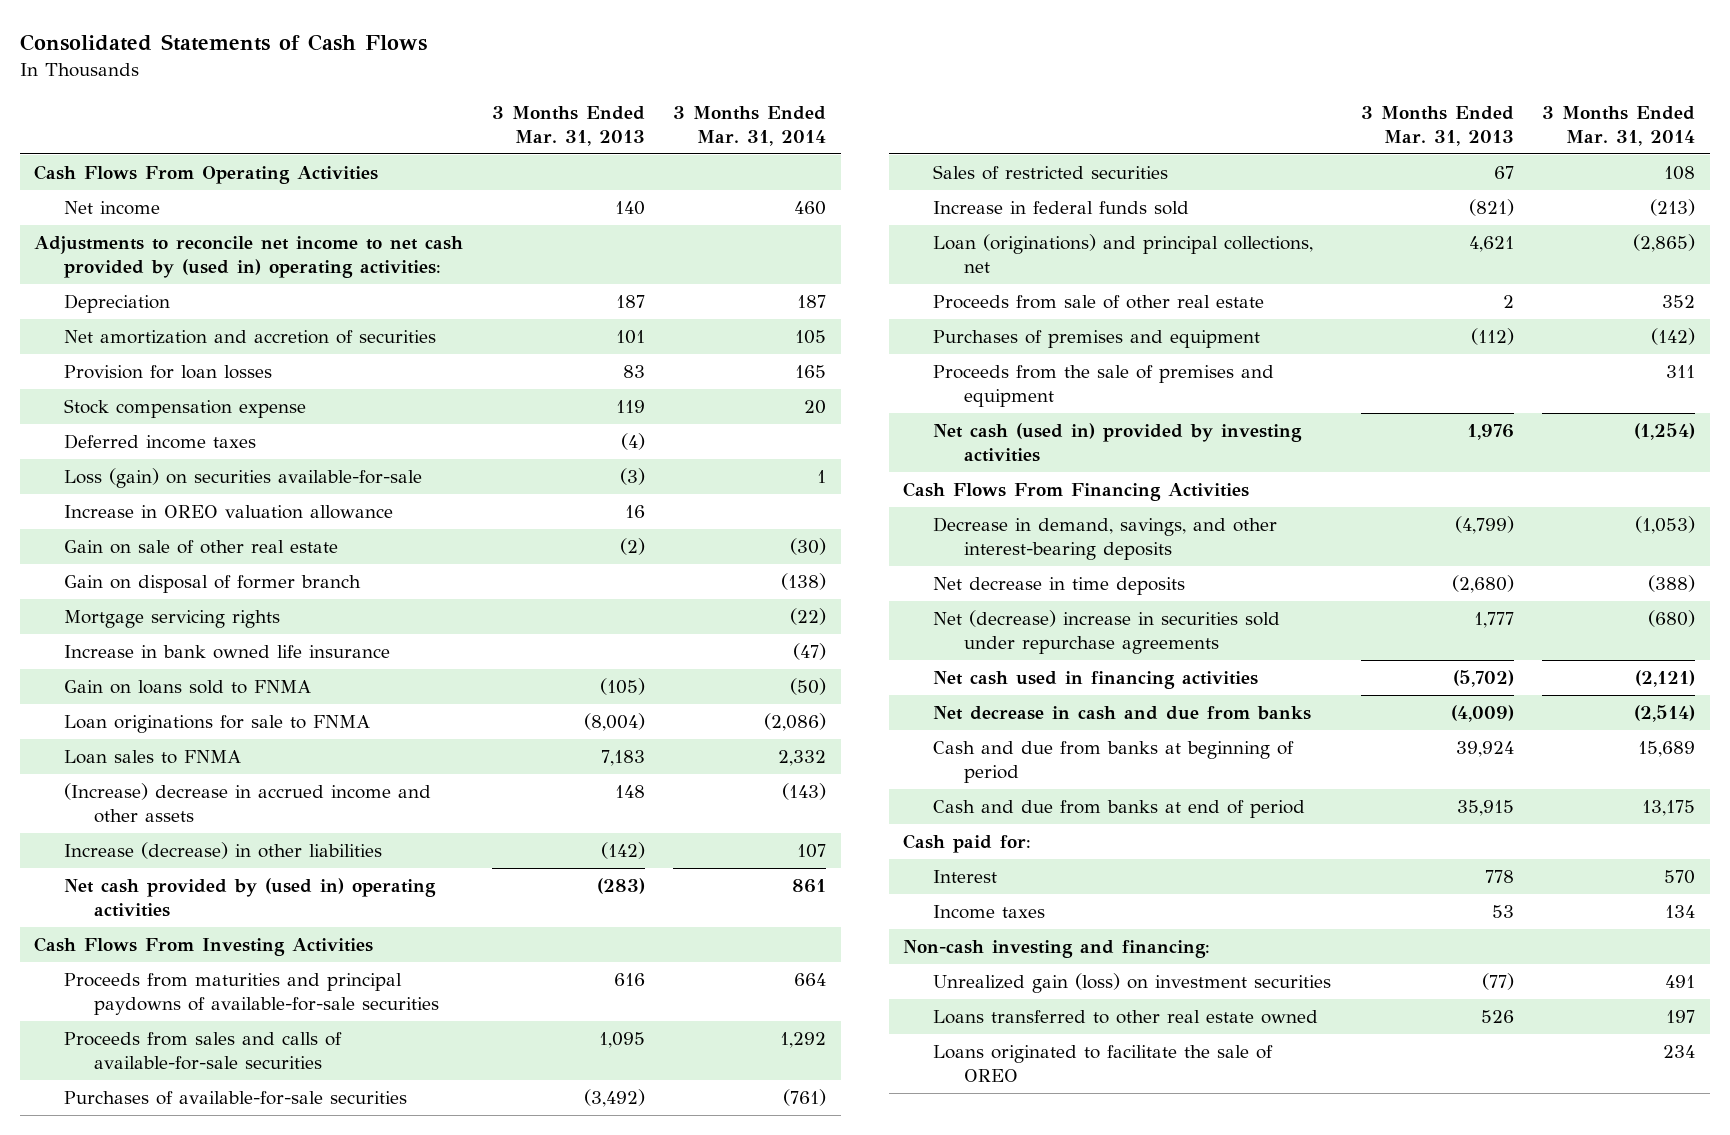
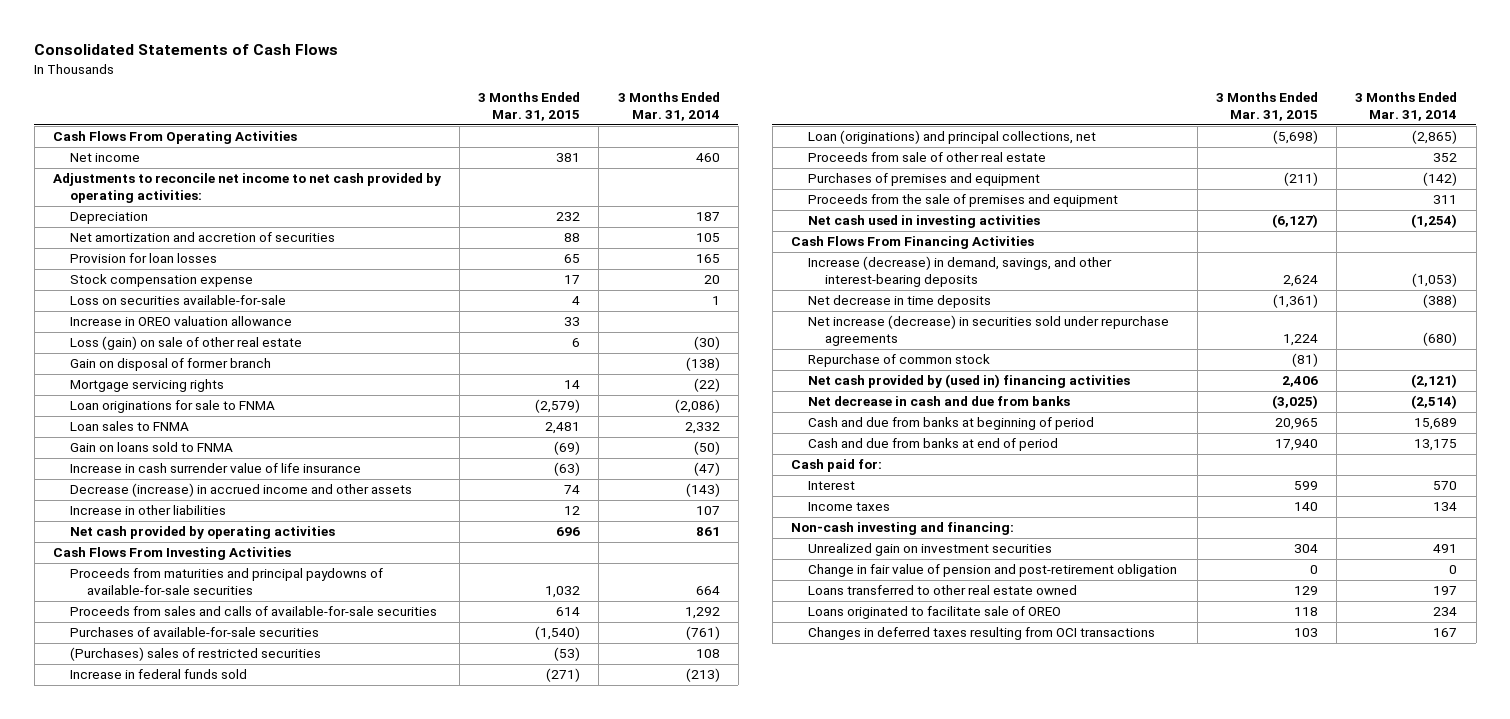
[491,105,645,146] 3 Months Ended Mar. 31, 2013 -> none
none -> [478,92,581,122] 3 Months Ended Mar. 31, 2015
[34,236,464,279] Adjustments to reconcile net income to net cash provided by (used in) operating activities: -> [52,173,441,204] Adjustments to reconcile net income to net cash provided by operating activities:
[64,434,257,450] Deferred income taxes -> none
[64,468,423,489] Loss (gain) on securities available-for-sale -> [70,295,287,306] Loss on securities available-for-sale
[64,540,339,555] Gain on sale of other real estate -> [70,336,303,351] Loss (gain) on sale of other real estate
[64,645,391,660] Increase in bank owned life insurance -> none
[64,680,312,695] Gain on loans sold to FNMA -> [70,442,234,453] Gain on loans sold to FNMA
none -> [70,463,362,474] Increase in cash surrender value of life insurance
[64,783,432,824] (Increase) decrease in accrued income and other assets -> [70,483,413,498] Decrease (increase) in accrued income and other assets
[64,842,383,860] Increase (decrease) in other liabilities -> [70,505,227,516] Increase in other liabilities
[64,878,437,918] Net cash provided by (used in) operating activities -> [70,526,336,540] Net cash provided by operating activities
[933,165,1169,181] Sales of restricted securities -> [70,647,322,662] (Purchases) sales of restricted securities
[933,423,1303,463] Net cash (used in) provided by investing activities -> [808,215,1041,229] Net cash used in investing activities
[933,517,1278,561] Decrease in demand, savings, and other interest-bearing deposits -> [808,256,1113,288] Increase (decrease) in demand, savings, and other interest-bearing deposits
[933,610,1281,655] Net (decrease) increase in securities sold under repurchase agreements -> [808,315,1170,347] Net increase (decrease) in securities sold under repurchase agreements
none -> [808,354,991,368] Repurchase of common stock
[933,671,1259,690] Net cash used in financing activities -> [808,374,1131,389] Net cash provided by (used in) financing activities
[933,973,1332,994] Unrealized gain (loss) on investment securities -> [808,543,1053,557] Unrealized gain on investment securities
none -> [808,564,1178,578] Change in fair value of pension and post-retirement obligation
[933,1045,1274,1083] Loans originated to facilitate the sale of OREO -> [808,606,1062,620] Loans originated to facilitate sale of OREO
none -> [808,627,1156,641] Changes in deferred taxes resulting from OCI transactions

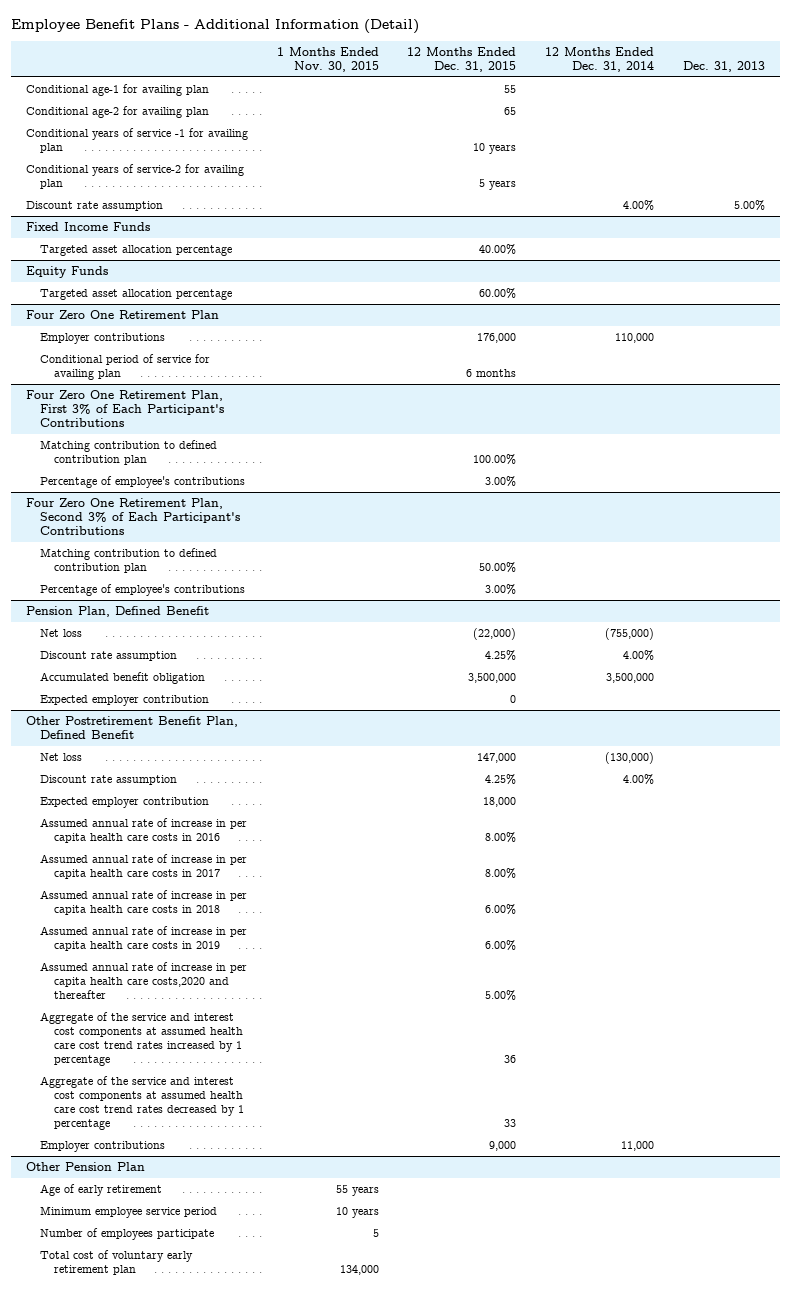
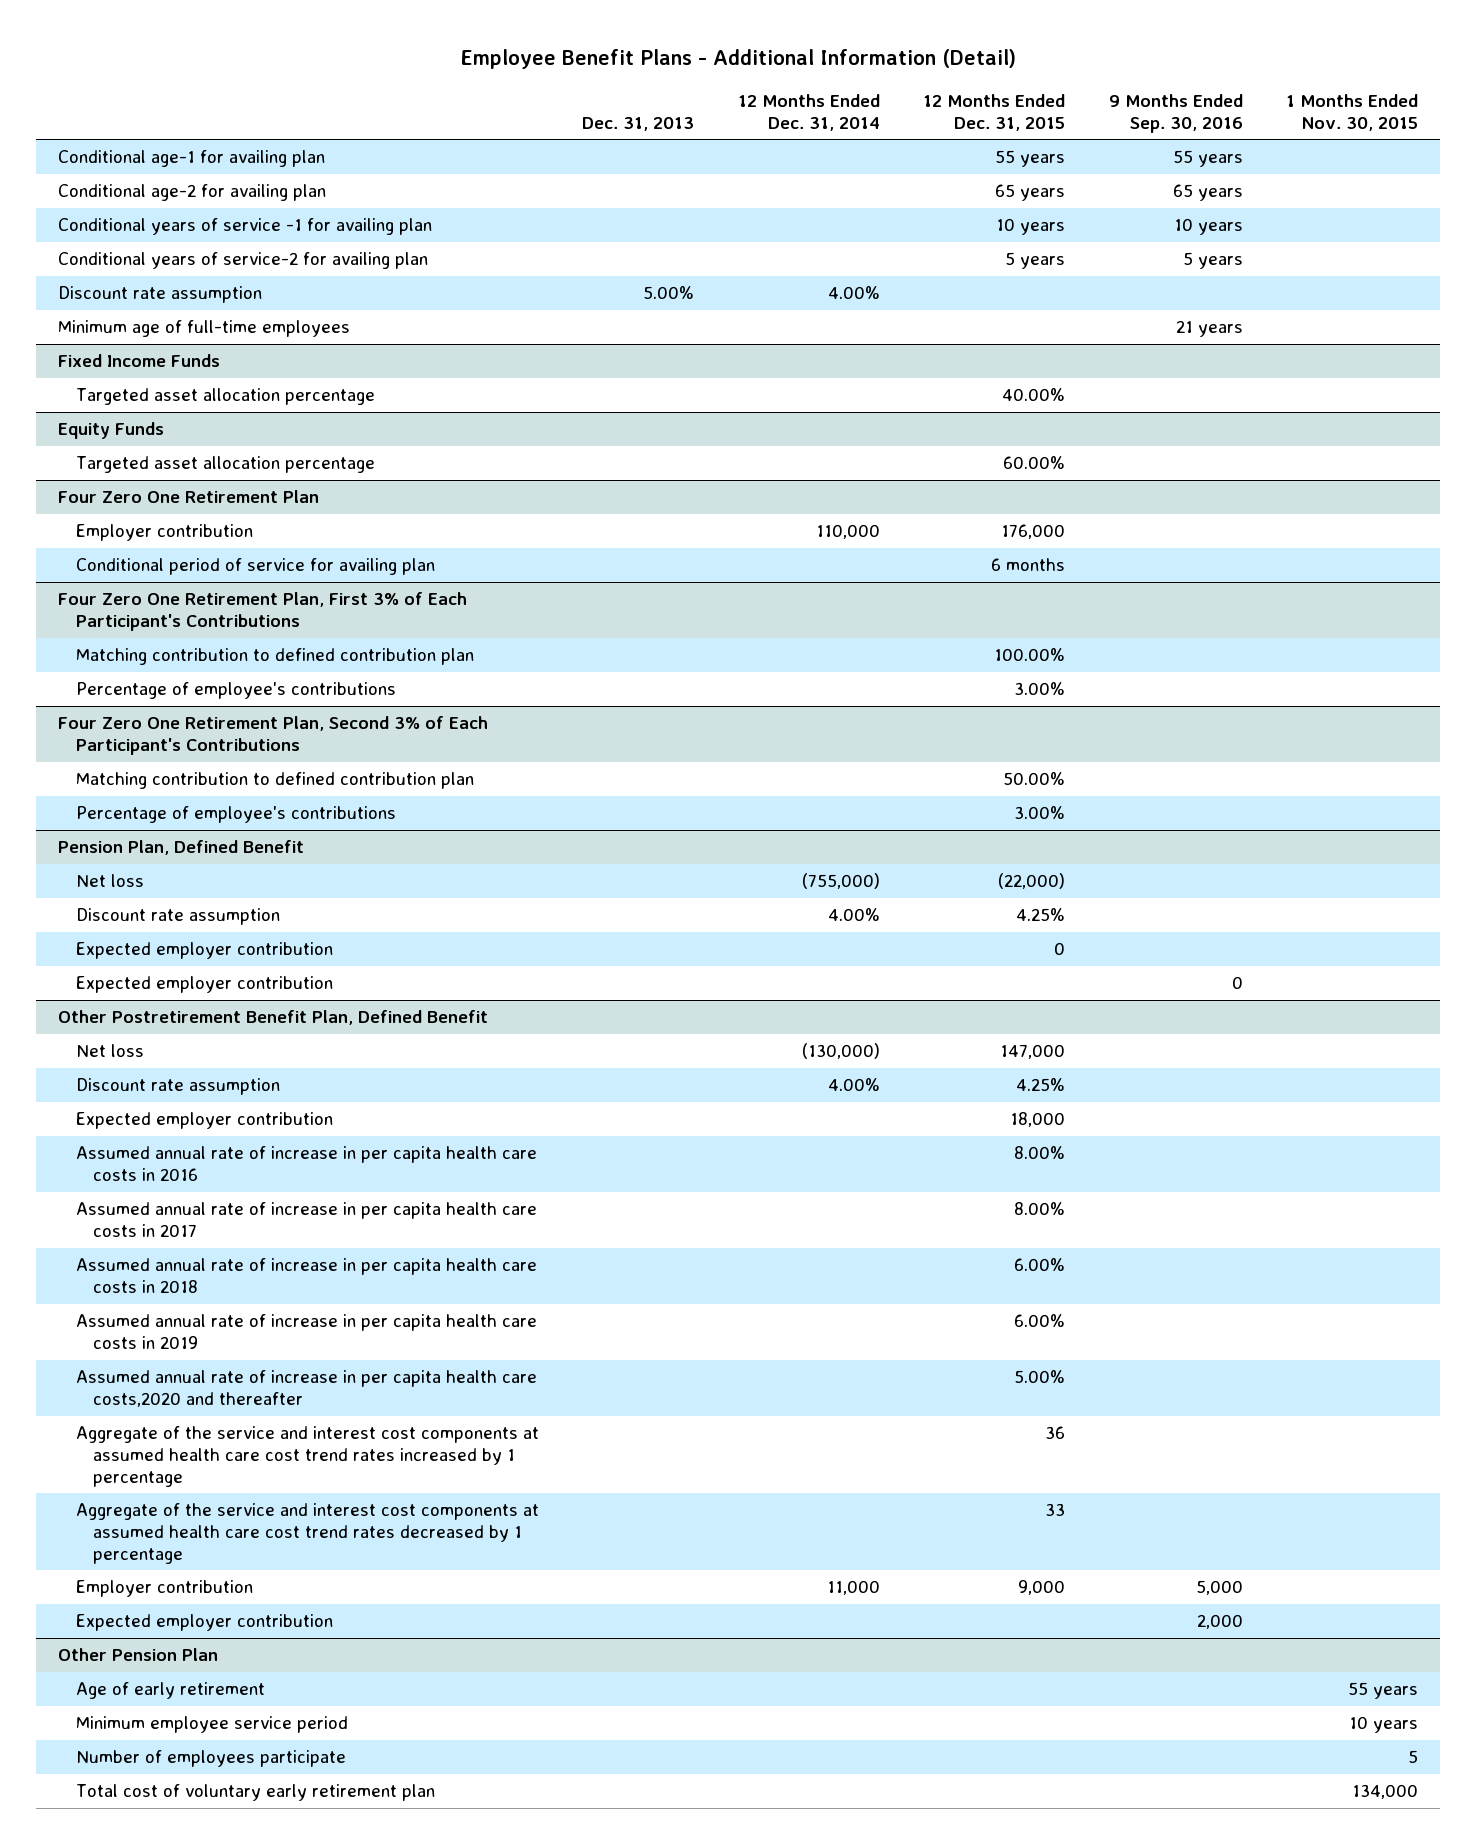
none -> [1108,93,1243,133] 9 Months Ended Sep. 30, 2016
[504,84,517,93] 55 -> [995,150,1066,168] 55 years
[504,106,517,115] 65 -> [995,184,1066,202] 65 years
none -> [58,320,351,338] Minimum age of full-time employees
[39,332,165,344] Employer contributions -> [75,524,253,542] Employer contribution
[39,671,205,684] Accumulated benefit obligation -> none
none -> [75,976,333,994] Expected employer contribution
[39,1140,165,1152] Employer contributions -> [75,1580,253,1598] Employer contribution
none -> [75,1614,333,1632] Expected employer contribution

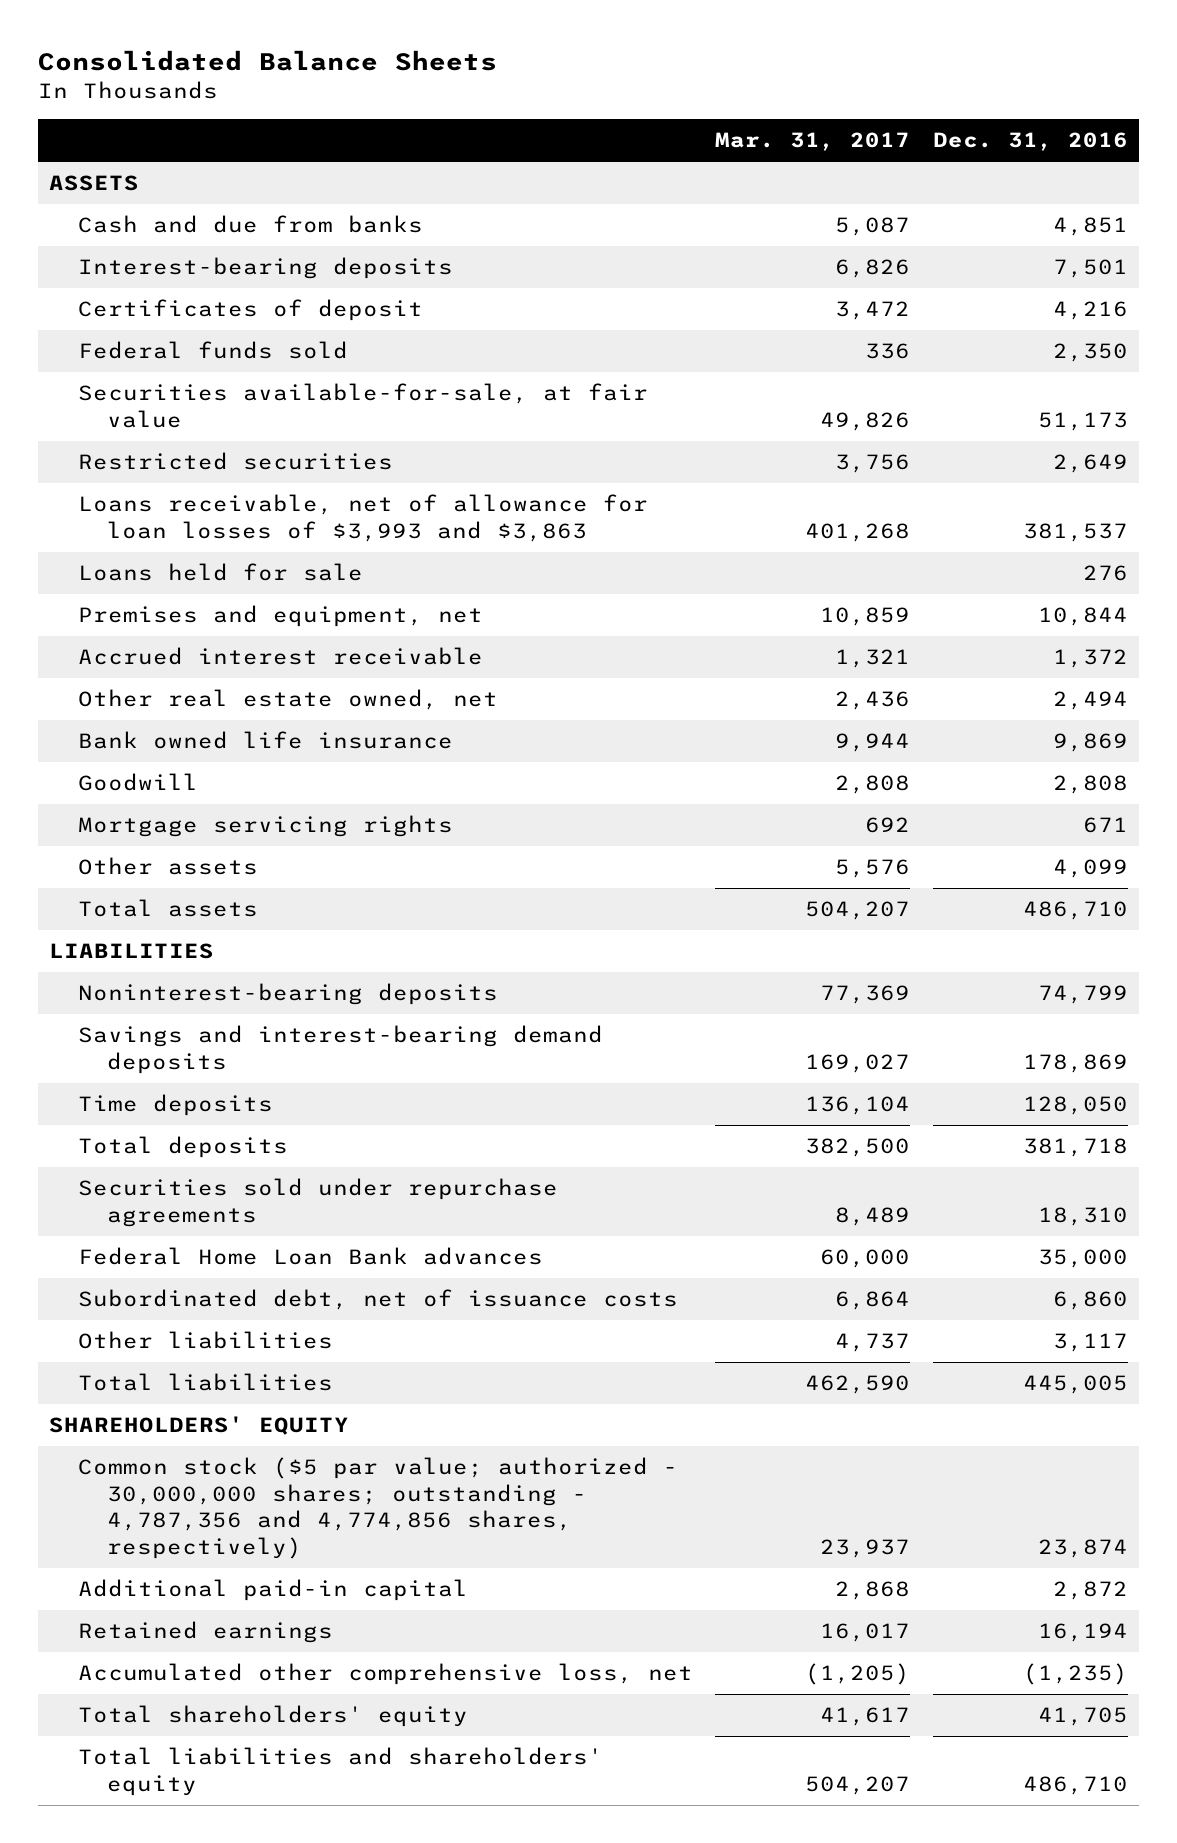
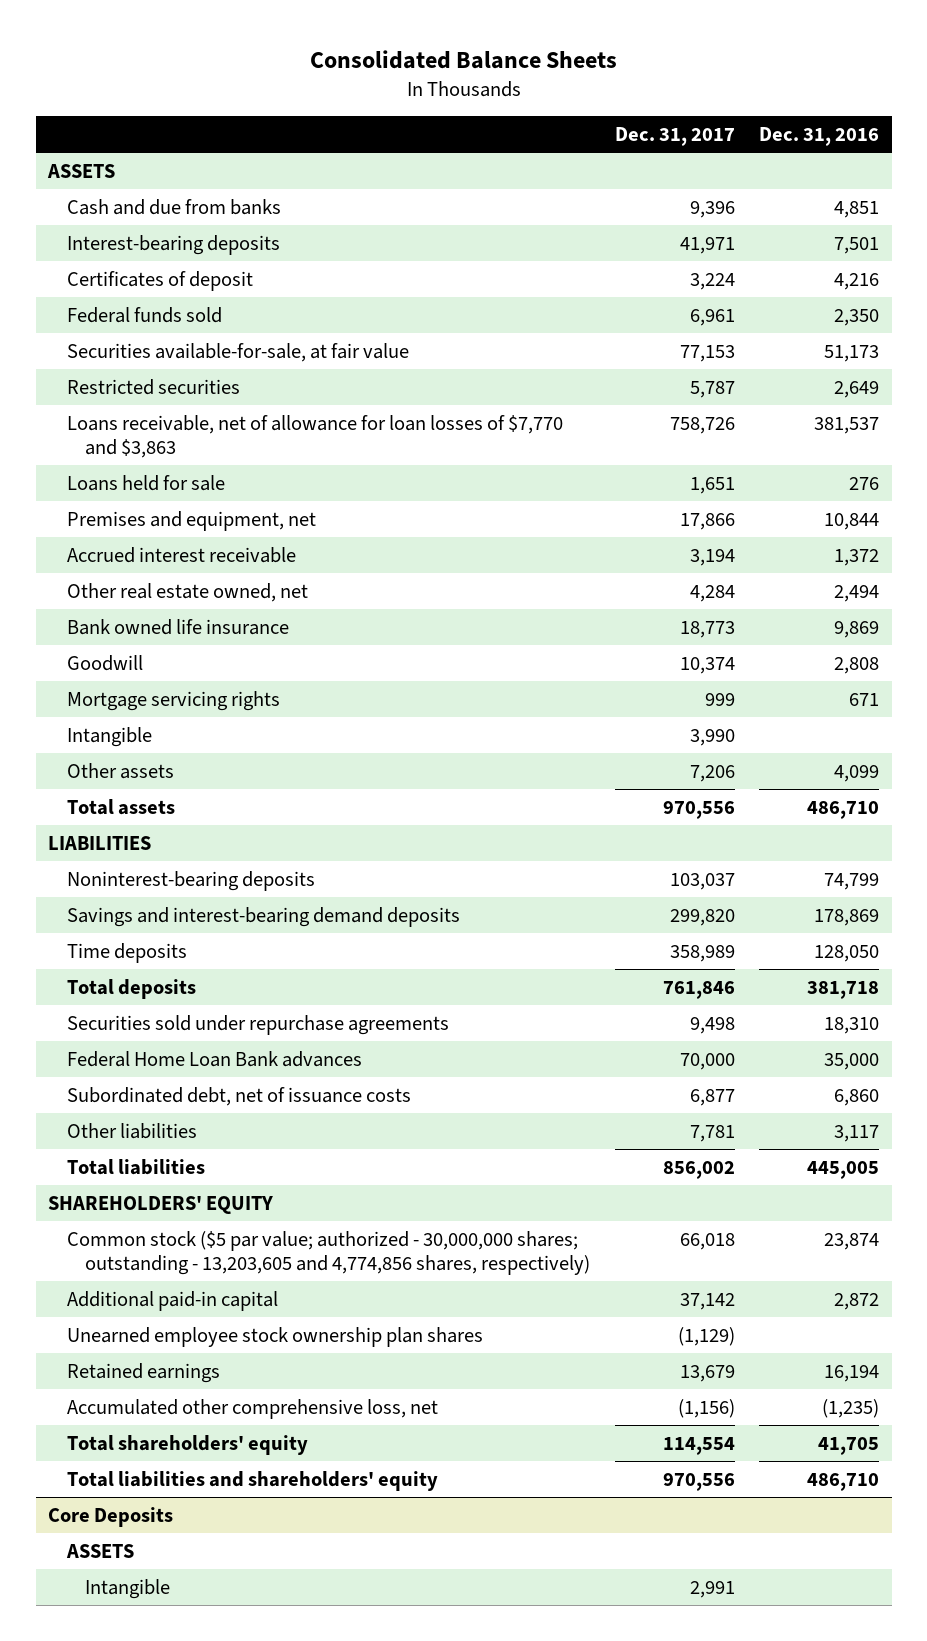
[715,132,911,152] Mar. 31, 2017 -> none
none -> [614,127,735,147] Dec. 31, 2017
[78,494,649,542] Loans receivable, net of allowance for loan losses of $3,993 and $3,863 -> [66,414,563,459] Loans receivable, net of allowance for loan losses of $7,770 and $3,863
none -> [66,726,152,747] Intangible
[78,1457,679,1559] Common stock ($5 par value; authorized - 30,000,000 shares; outstanding - 4,787,356 and 4,774,856 shares, respectively) -> [66,1230,590,1276] Common stock ($5 par value; authorized - 30,000,000 shares; outstanding - 13,203,605 and 4,774,856 shares, respectively)
none -> [66,1326,483,1347] Unearned employee stock ownership plan shares
none -> [48,1506,174,1527] Core Deposits
none -> [65,1543,134,1558] ASSETS
none -> [84,1578,170,1599] Intangible

